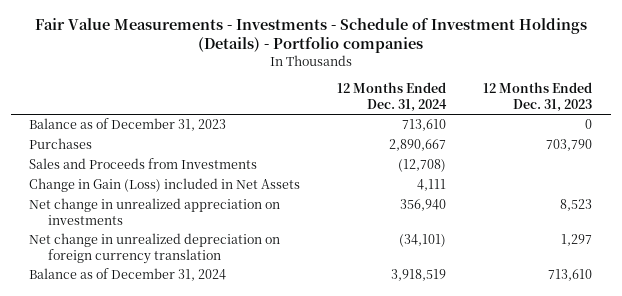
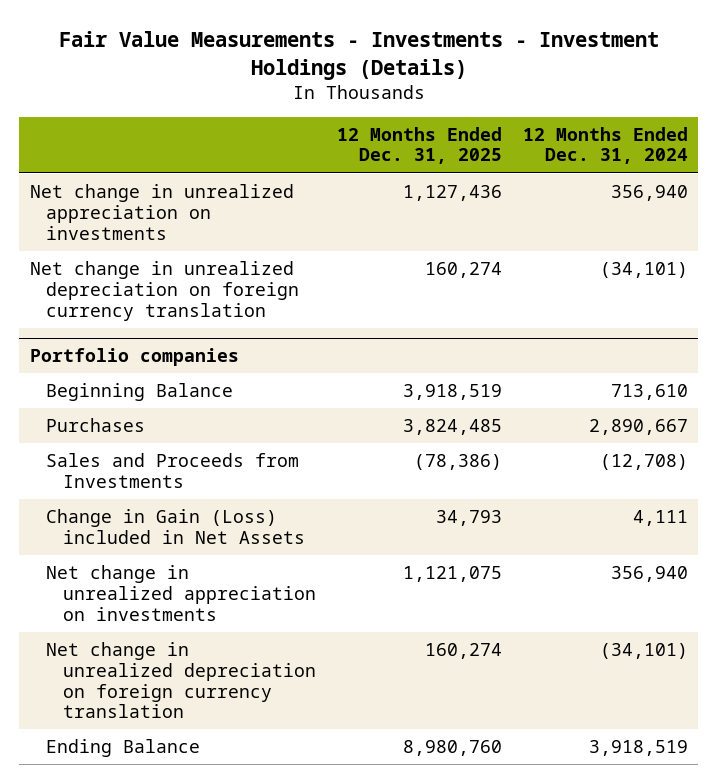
[34,18,587,54] Fair Value Measurements - Investments - Schedule of Investment Holdings (Details) - Portfolio companies -> [58,30,659,80] Fair Value Measurements - Investments - Investment Holdings (Details)
[483,82,593,112] 12 Months Ended Dec. 31, 2023 -> none
none -> [337,126,503,165] 12 Months Ended Dec. 31, 2025
none -> [29,183,294,240] Net change in unrealized appreciation on investments
none -> [29,260,300,321] Net change in unrealized depreciation on foreign currency translation
none -> [29,348,239,367] Portfolio companies
[29,118,227,132] Balance as of December 31, 2023 -> [46,382,234,401] Beginning Balance
[29,268,227,282] Balance as of December 31, 2024 -> [46,738,201,757] Ending Balance

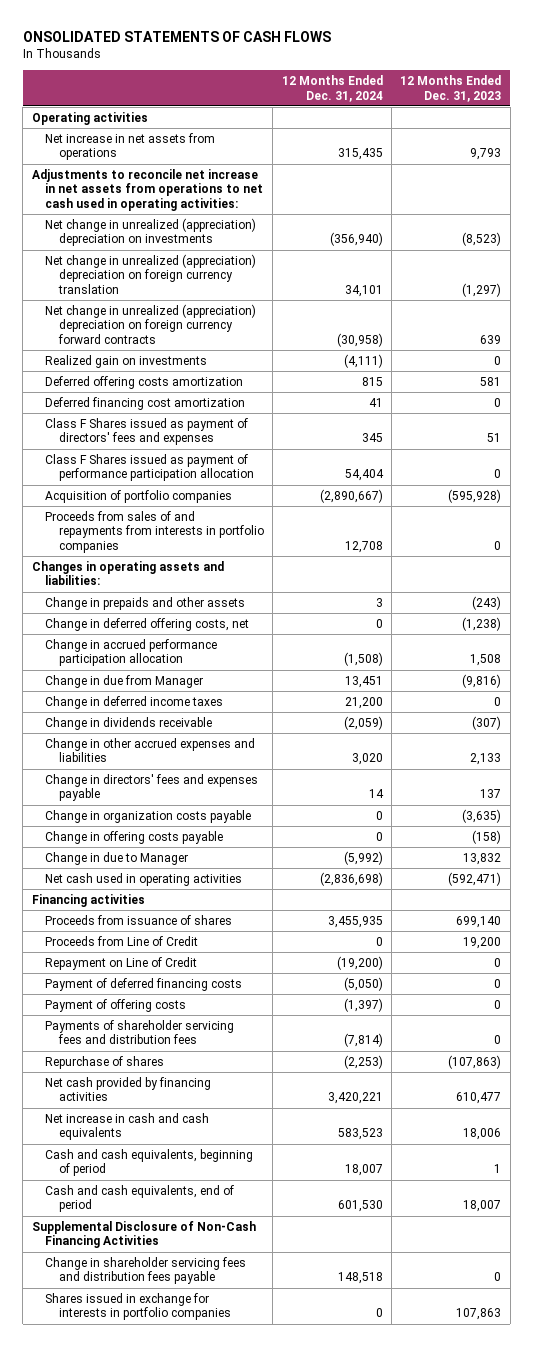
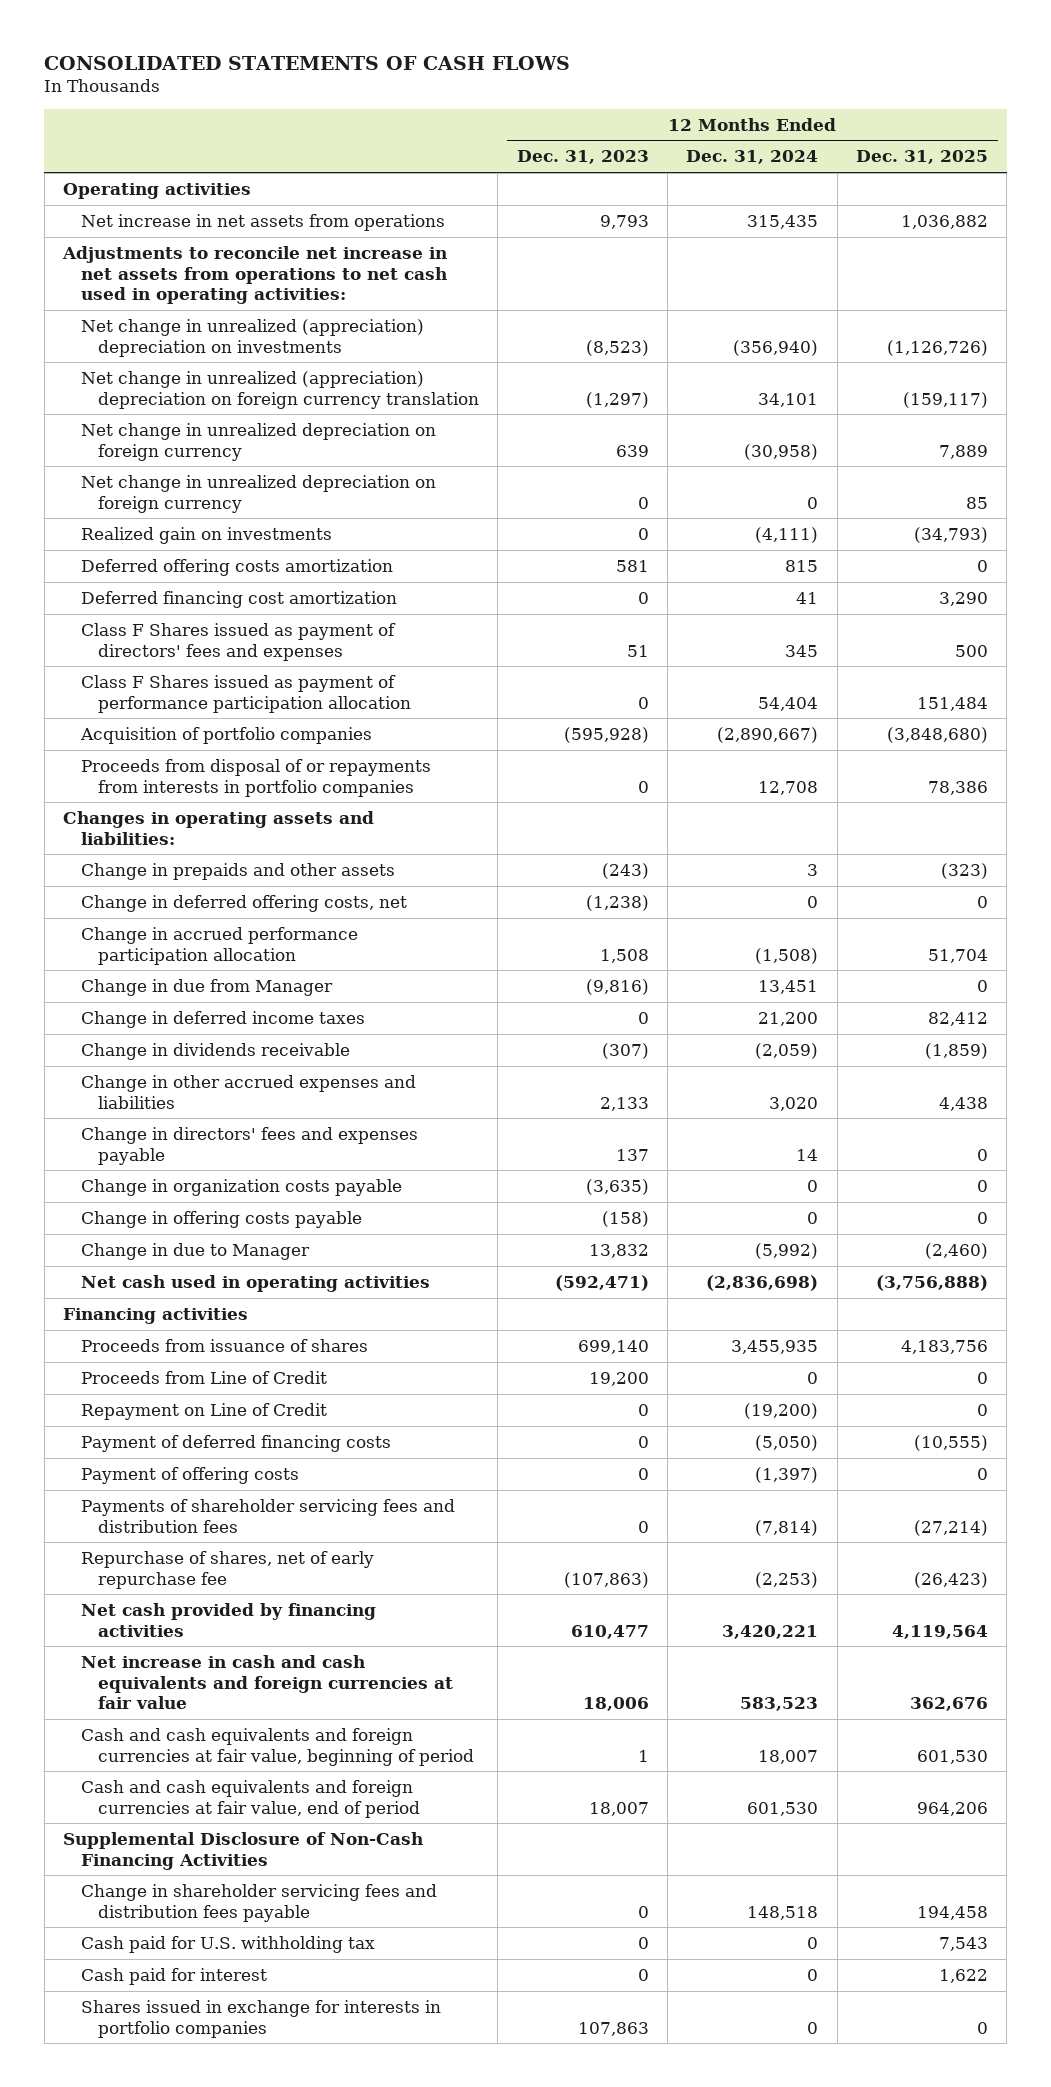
[22,30,331,42] ONSOLIDATED STATEMENTS OF CASH FLOWS -> [44,55,571,70] CONSOLIDATED STATEMENTS OF CASH FLOWS
none -> [856,150,989,165] Dec. 31, 2025
[45,303,257,344] Net change in unrealized (appreciation) depreciation on foreign currency forward contracts -> [80,422,436,461] Net change in unrealized depreciation on foreign currency
none -> [80,474,436,513] Net change in unrealized depreciation on foreign currency
[45,510,265,553] Proceeds from sales of and repayments from interests in portfolio companies -> [80,758,431,797] Proceeds from disposal of or repayments from interests in portfolio companies
[45,1055,165,1069] Repurchase of shares -> [80,1550,374,1589] Repurchase of shares, net of early repurchase fee
[45,1112,210,1141] Net increase in cash and cash equivalents -> [80,1654,454,1710] Net increase in cash and cash equivalents and foreign currencies at fair value
[45,1148,254,1177] Cash and cash equivalents, beginning of period -> [80,1727,475,1766] Cash and cash equivalents and foreign currencies at fair value, beginning of period
[45,1184,235,1213] Cash and cash equivalents, end of period -> [80,1779,421,1818] Cash and cash equivalents and foreign currencies at fair value, end of period
none -> [80,1935,375,1953] Cash paid for U.S. withholding tax
none -> [80,1967,267,1985] Cash paid for interest

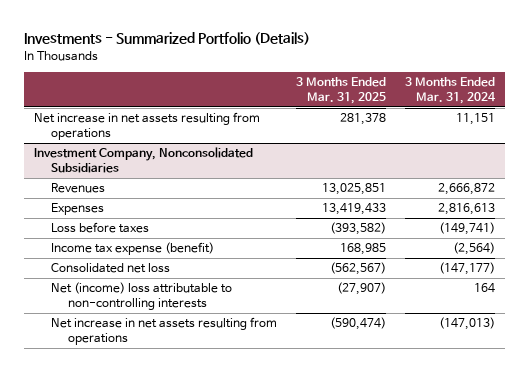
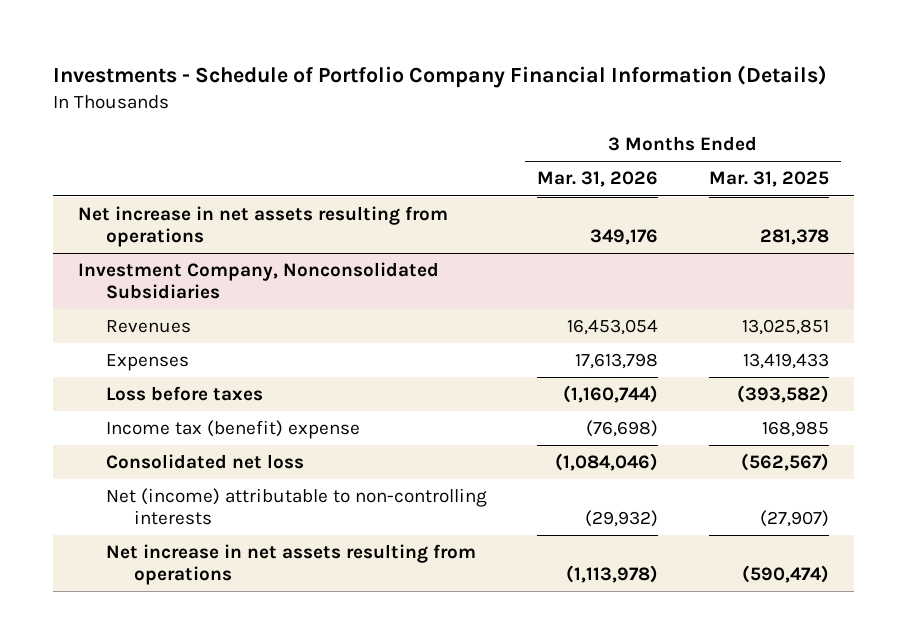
[24,32,311,46] Investments - Summarized Portfolio (Details) -> [52,65,827,89] Investments - Schedule of Portfolio Company Financial Information (Details)
[405,77,497,104] 3 Months Ended Mar. 31, 2024 -> none
none -> [537,171,659,188] Mar. 31, 2026
[50,242,214,256] Income tax expense (benefit) -> [105,420,360,440] Income tax (benefit) expense
[50,282,232,311] Net (income) loss attributable to non-controlling interests -> [105,488,487,525] Net (income) attributable to non-controlling interests

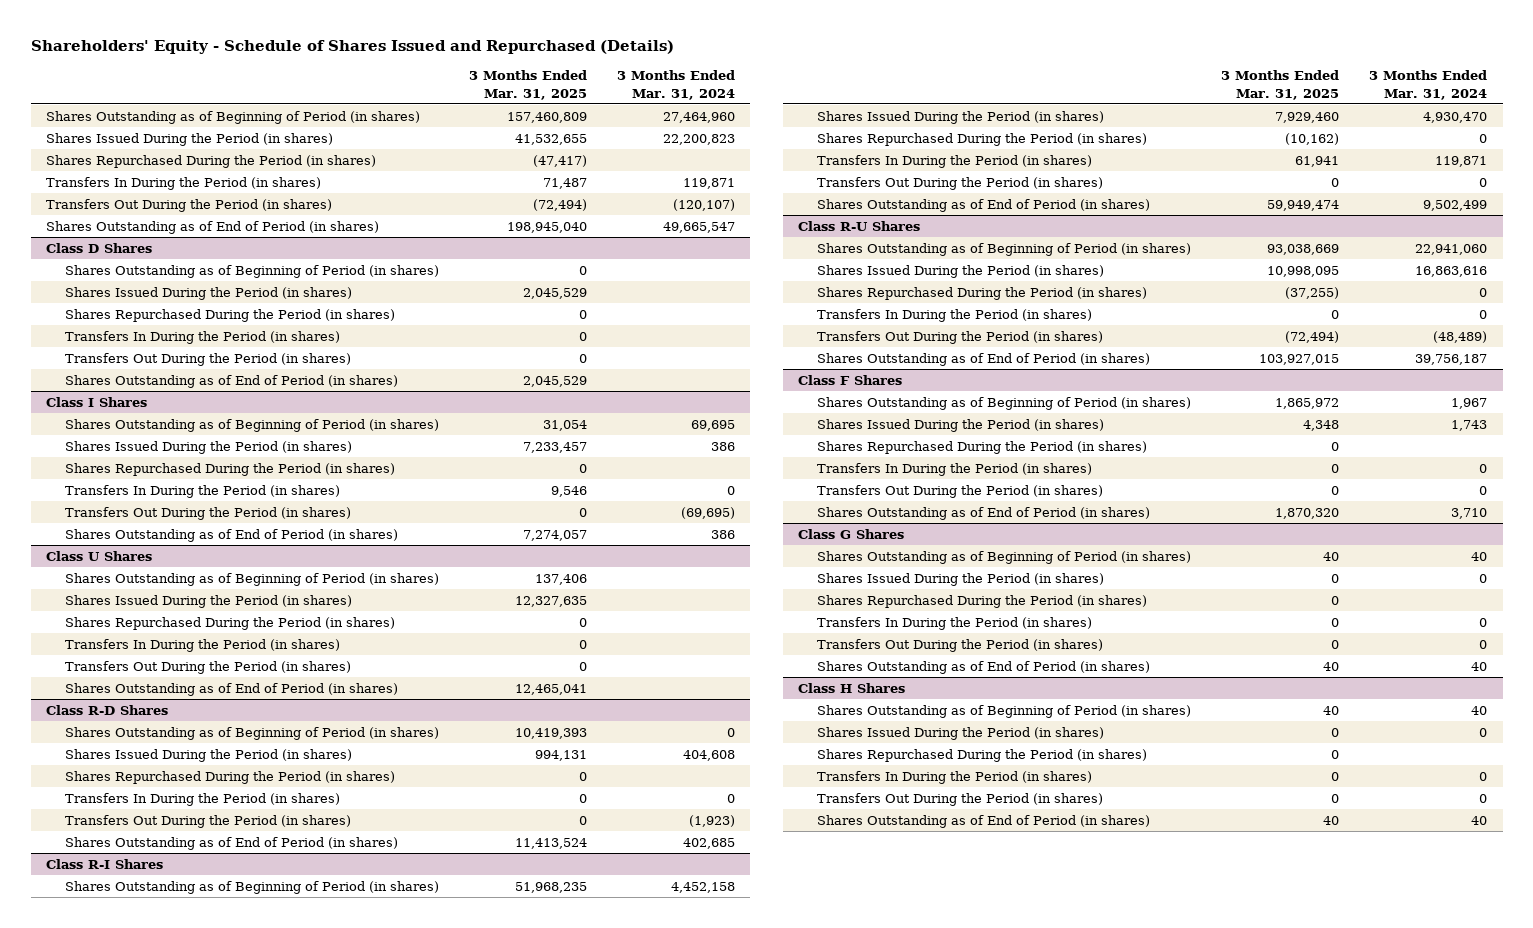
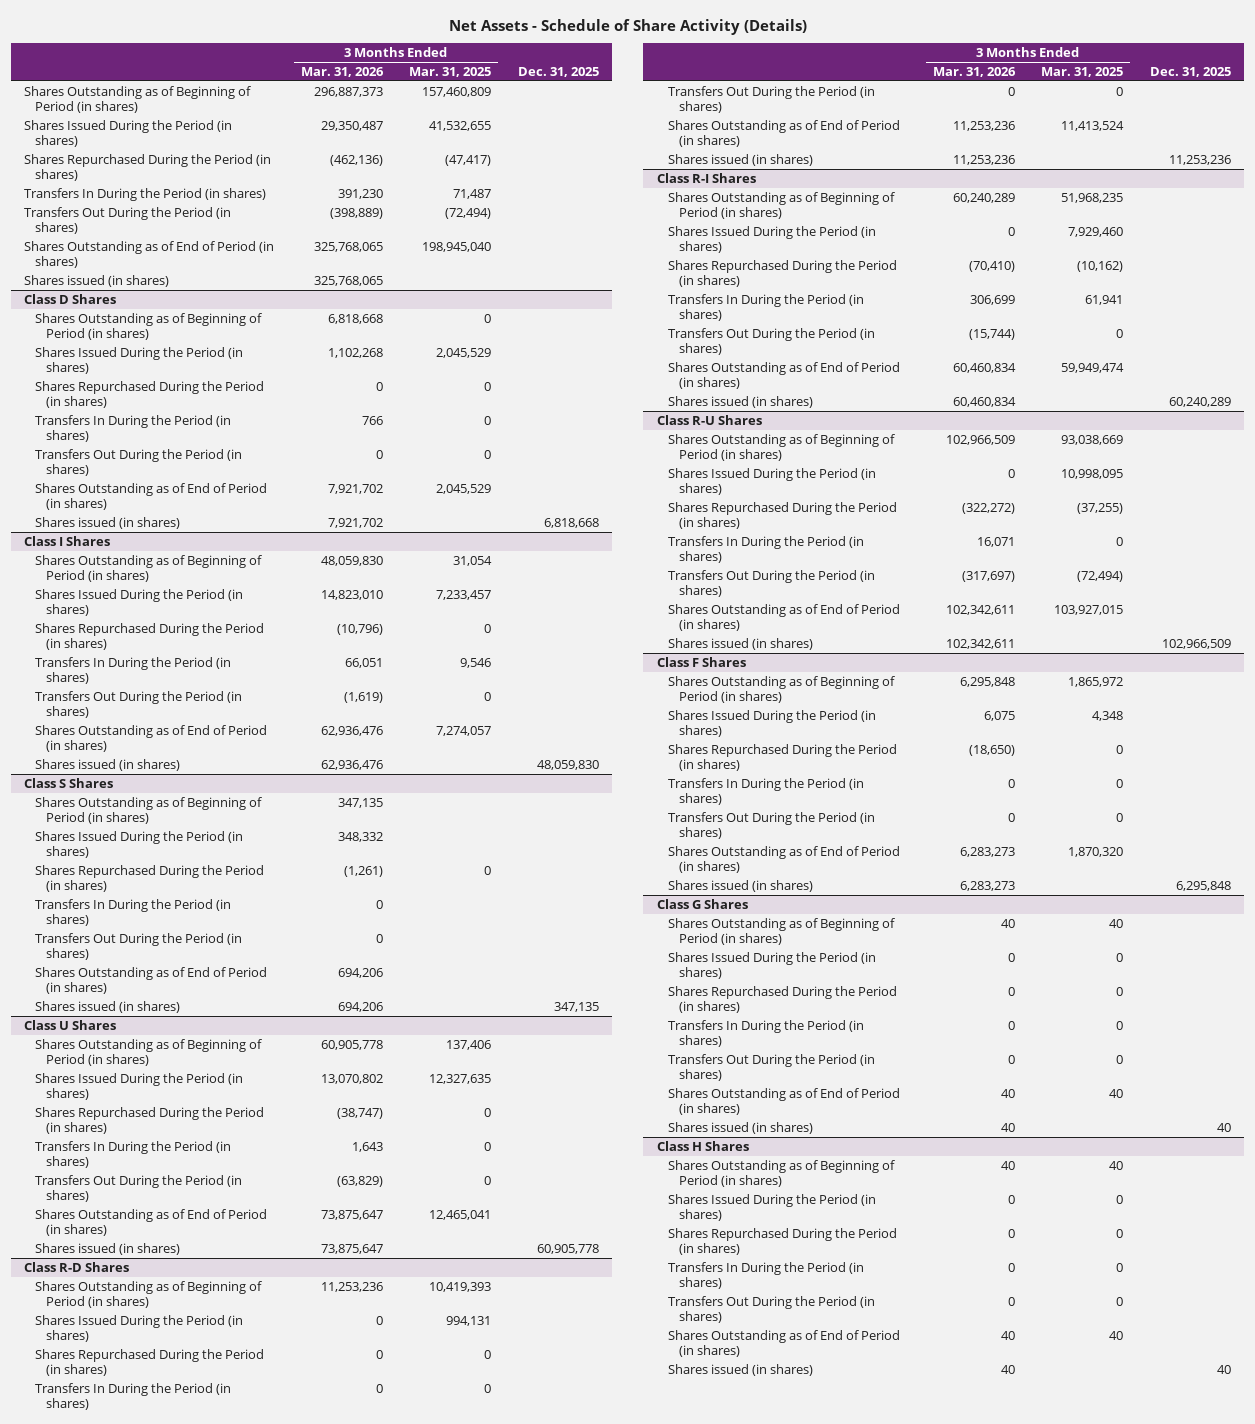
[30,40,674,55] Shareholders' Equity - Schedule of Shares Issued and Repurchased (Details) -> [448,18,807,35] Net Assets - Schedule of Share Activity (Details)
[617,70,736,100] 3 Months Ended Mar. 31, 2024 -> none
none -> [300,66,384,77] Mar. 31, 2026
none -> [517,66,599,77] Dec. 31, 2025
none -> [24,274,170,287] Shares issued (in shares)
none -> [35,516,181,529] Shares issued (in shares)
none -> [35,758,181,771] Shares issued (in shares)
none -> [24,777,114,788] Class S Shares
none -> [35,796,263,825] Shares Outstanding as of Beginning of Period (in shares)
none -> [35,830,244,859] Shares Issued During the Period (in shares)
none -> [35,864,265,893] Shares Repurchased During the Period (in shares)
none -> [35,898,232,927] Transfers In During the Period (in shares)
none -> [35,932,243,961] Transfers Out During the Period (in shares)
none -> [35,966,268,995] Shares Outstanding as of End of Period (in shares)
none -> [35,1000,181,1013] Shares issued (in shares)
none -> [35,1242,181,1255] Shares issued (in shares)
none -> [667,153,813,166] Shares issued (in shares)
none -> [667,395,813,408] Shares issued (in shares)
none -> [667,637,813,650] Shares issued (in shares)
none -> [667,879,813,892] Shares issued (in shares)
none -> [667,1121,813,1134] Shares issued (in shares)
none -> [667,1363,813,1376] Shares issued (in shares)

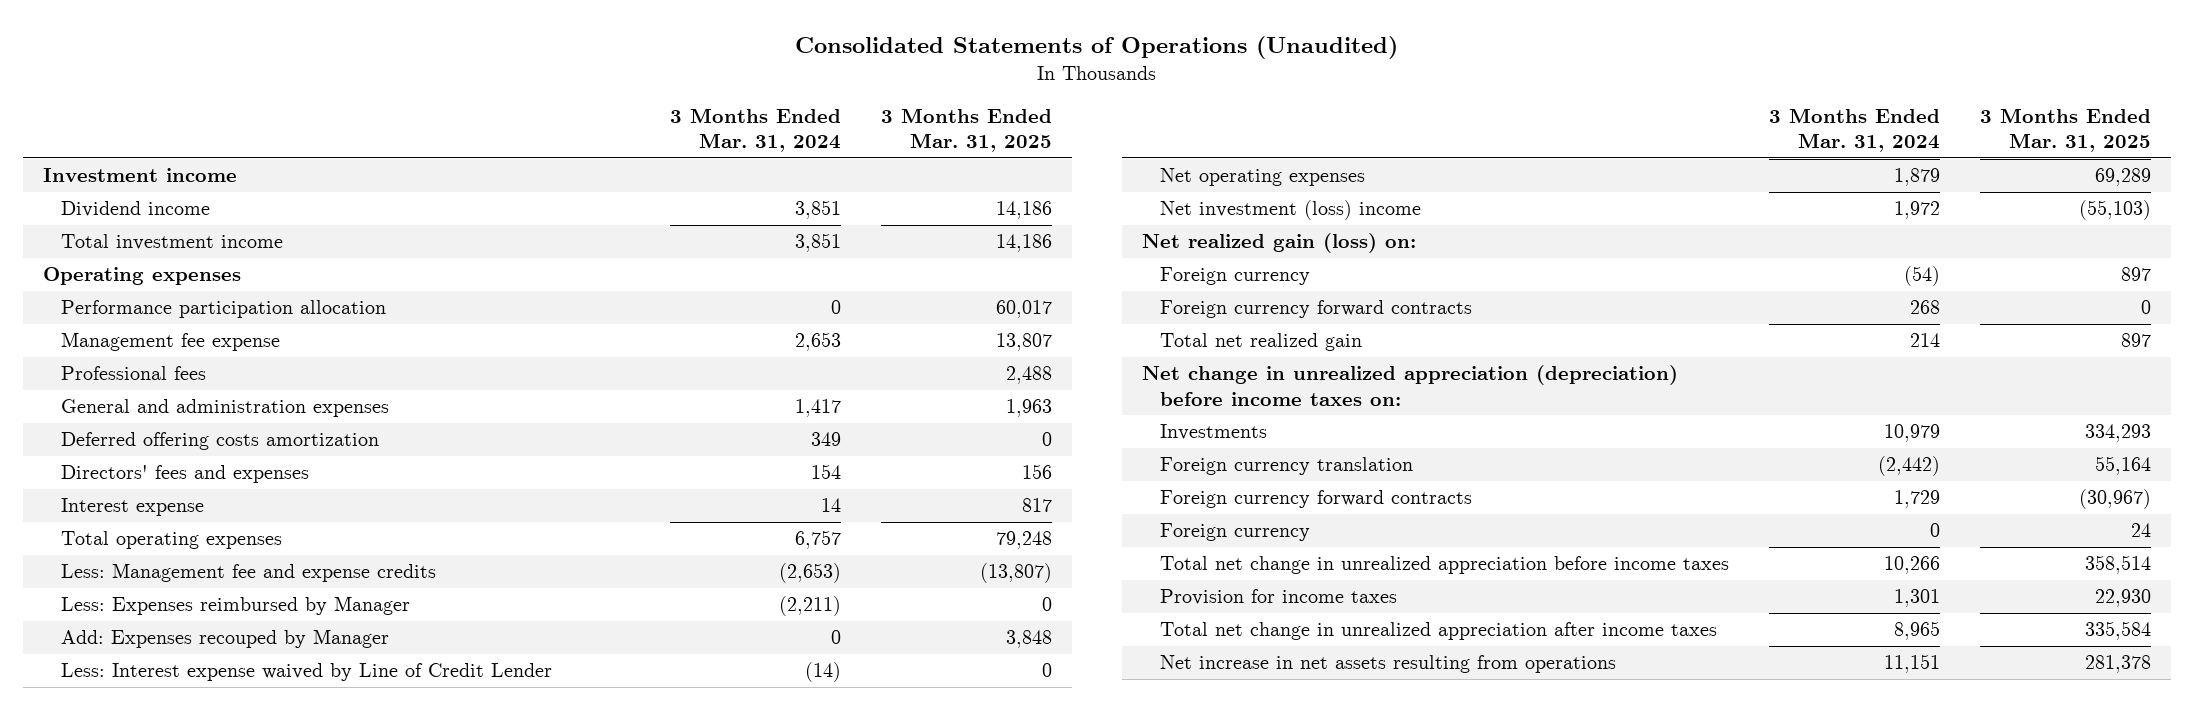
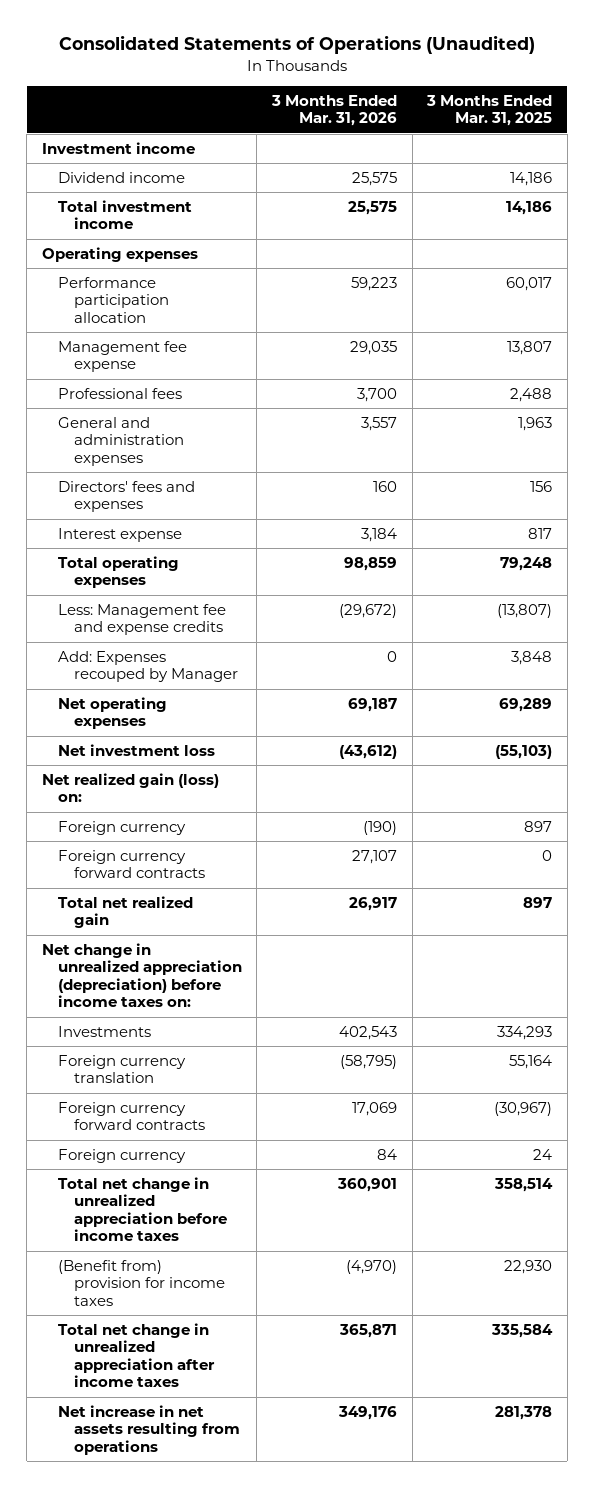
[669,107,841,152] 3 Months Ended Mar. 31, 2024 -> none
none -> [271,94,398,127] 3 Months Ended Mar. 31, 2026
[60,432,379,451] Deferred offering costs amortization -> none
[60,596,410,616] Less: Expenses reimbursed by Manager -> none
[60,663,552,682] Less: Interest expense waived by Line of Credit Lender -> none
[1159,200,1421,221] Net investment (loss) income -> [57,744,215,757] Net investment loss
[1159,589,1397,606] Provision for income taxes -> [57,1260,226,1306] (Benefit from) provision for income taxes

